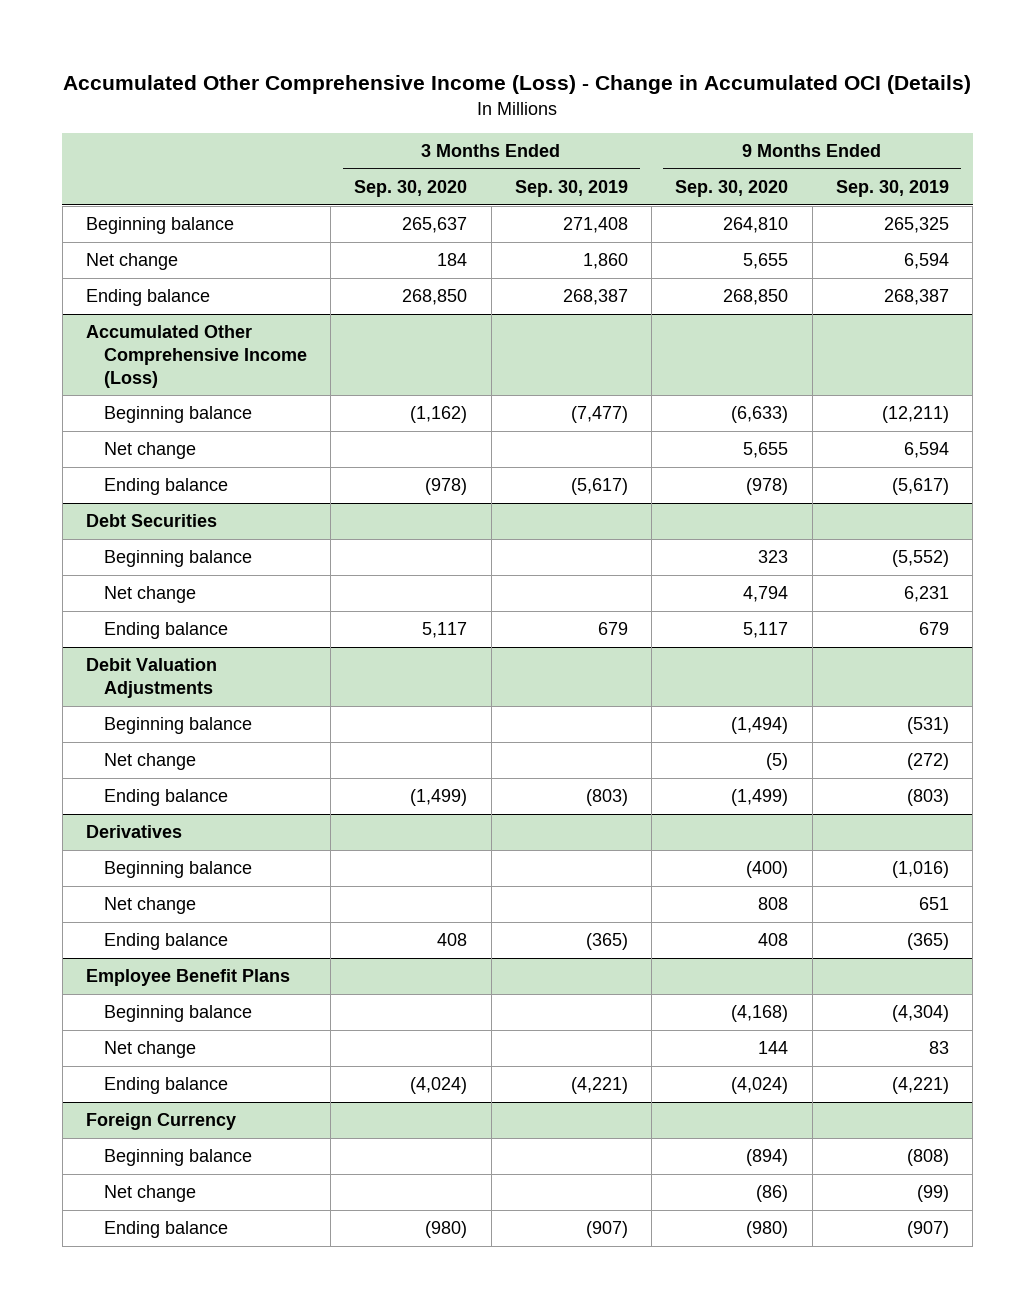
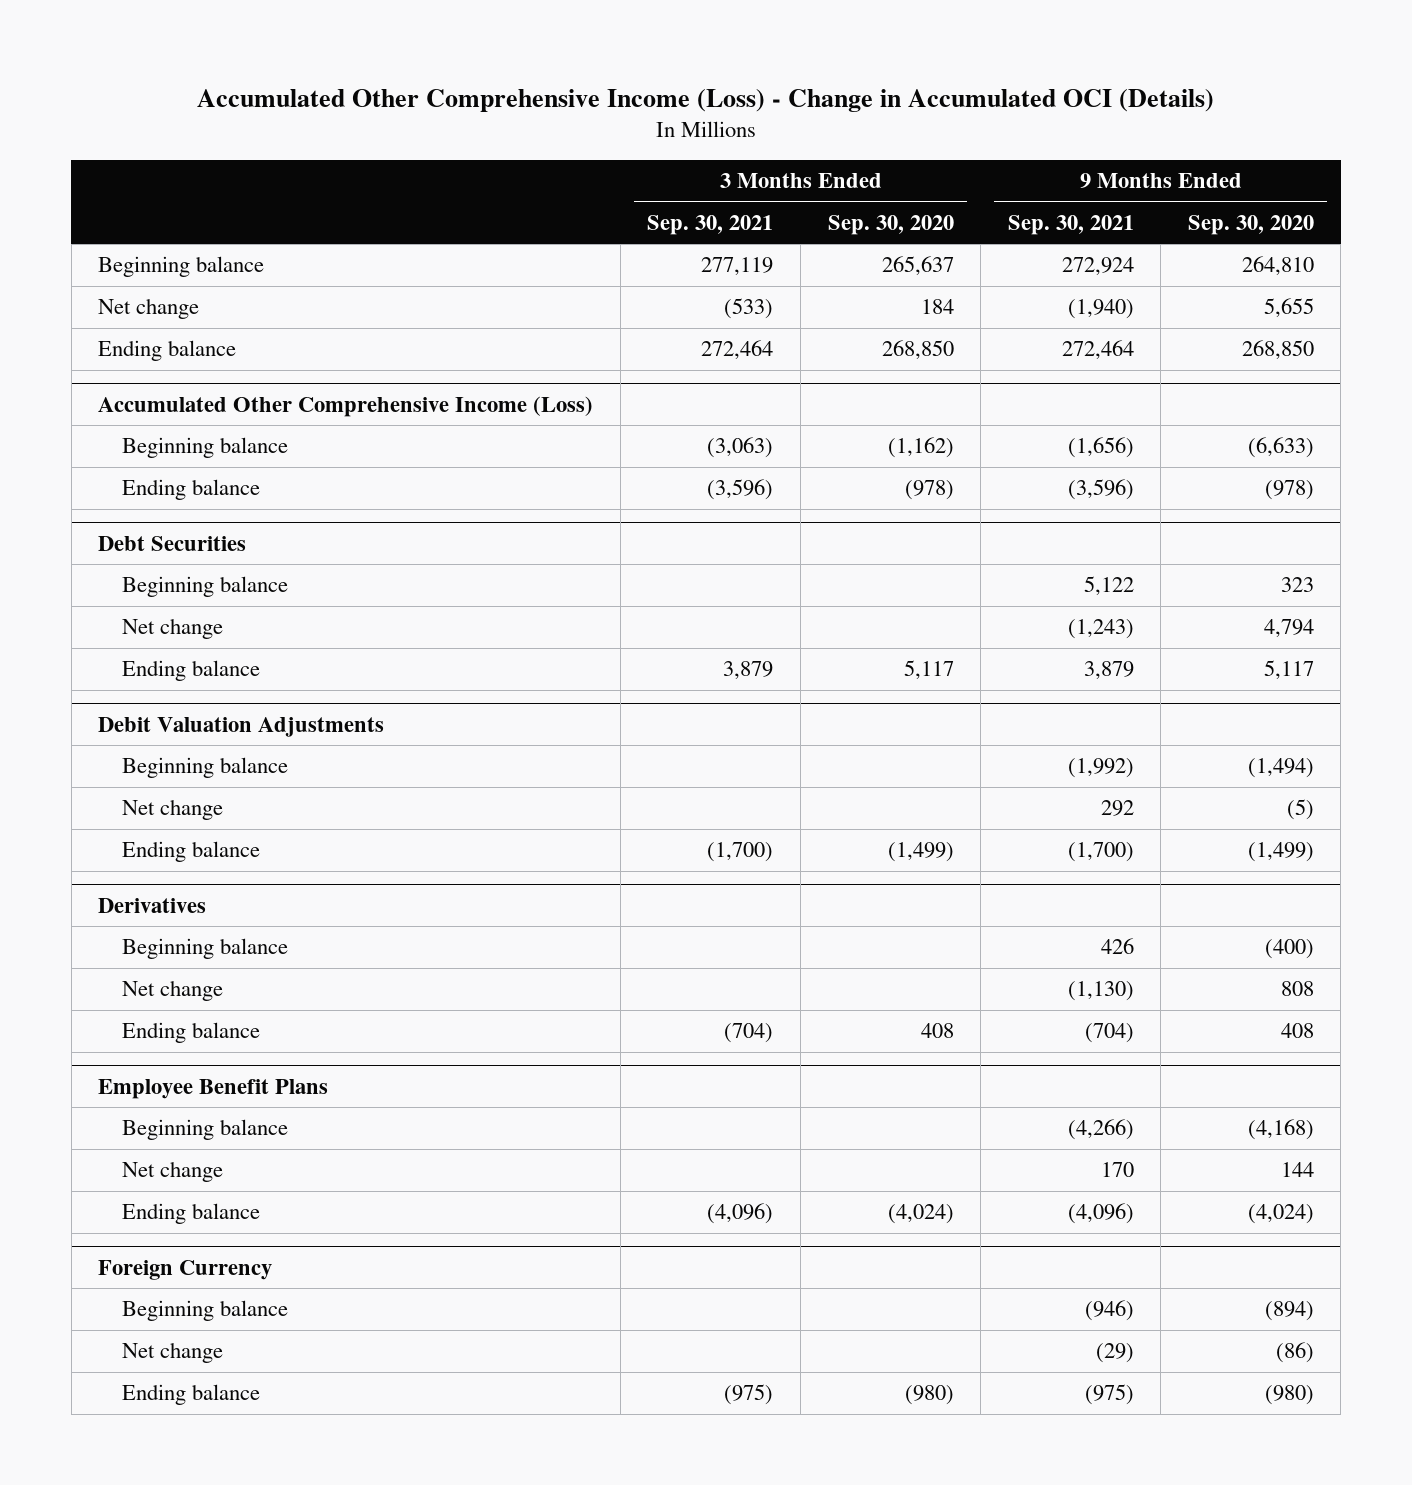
[514,179,628,197] Sep. 30, 2019 -> none
[835,179,949,197] Sep. 30, 2019 -> none
none -> [647,215,774,236] Sep. 30, 2021
none -> [1007,215,1134,236] Sep. 30, 2021
[104,442,197,460] Net change -> none

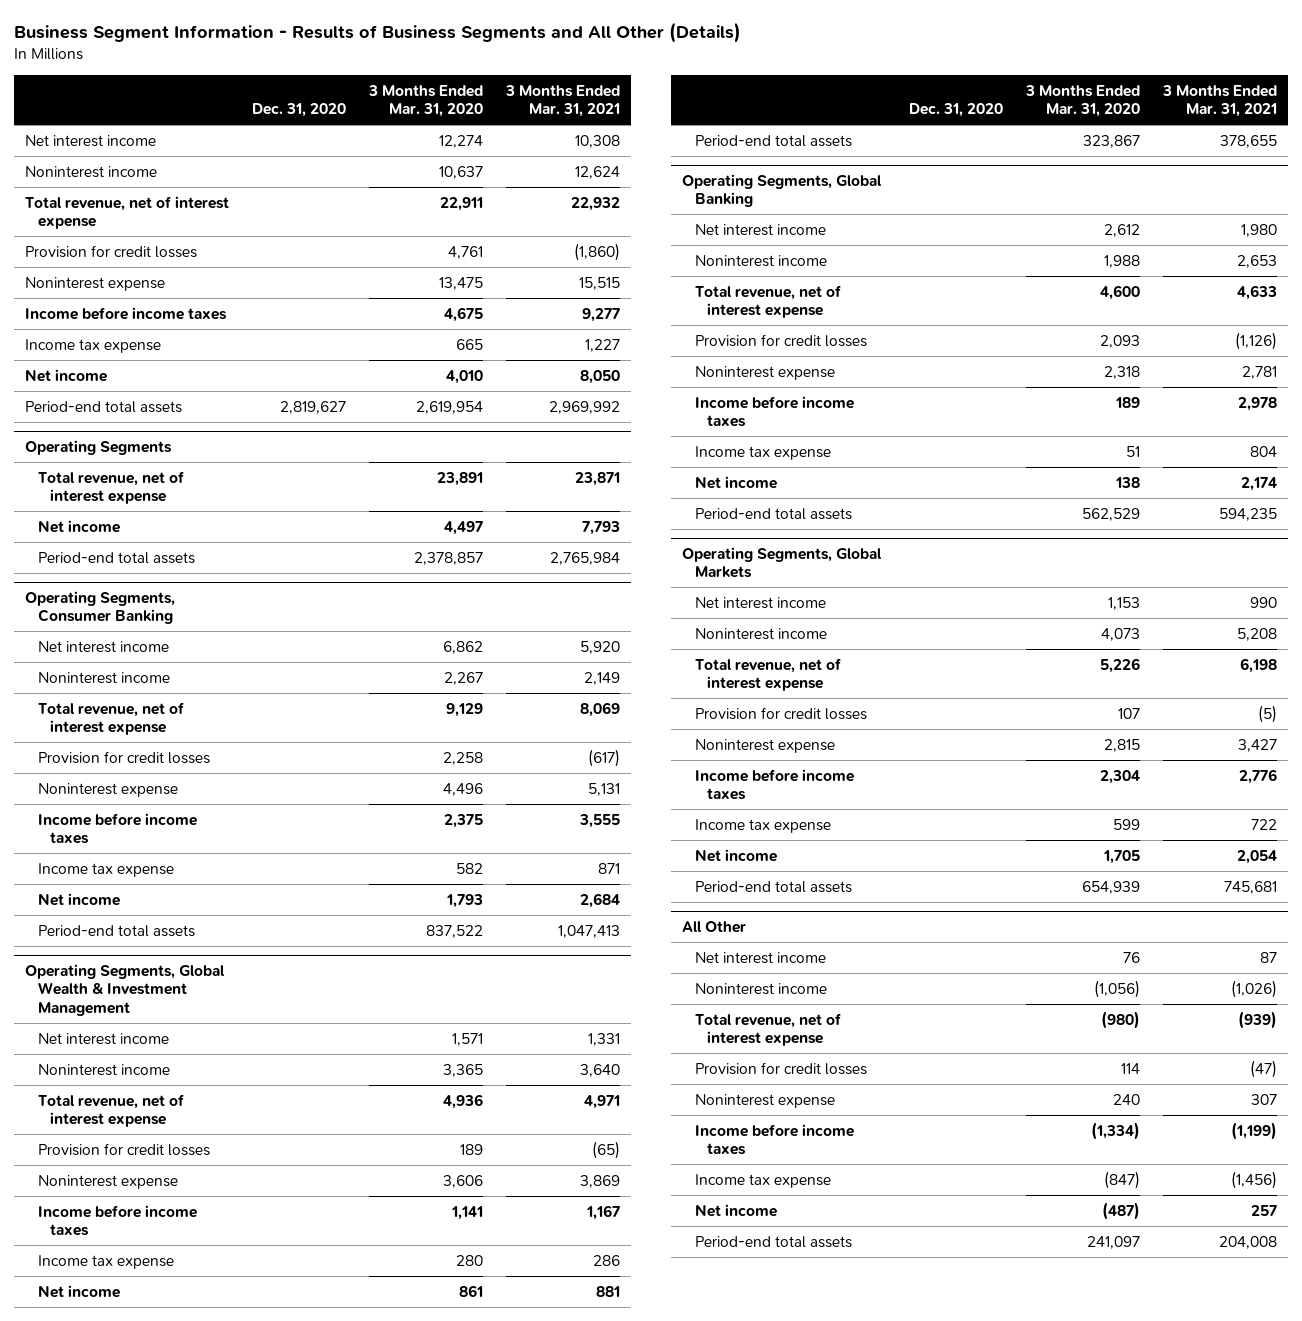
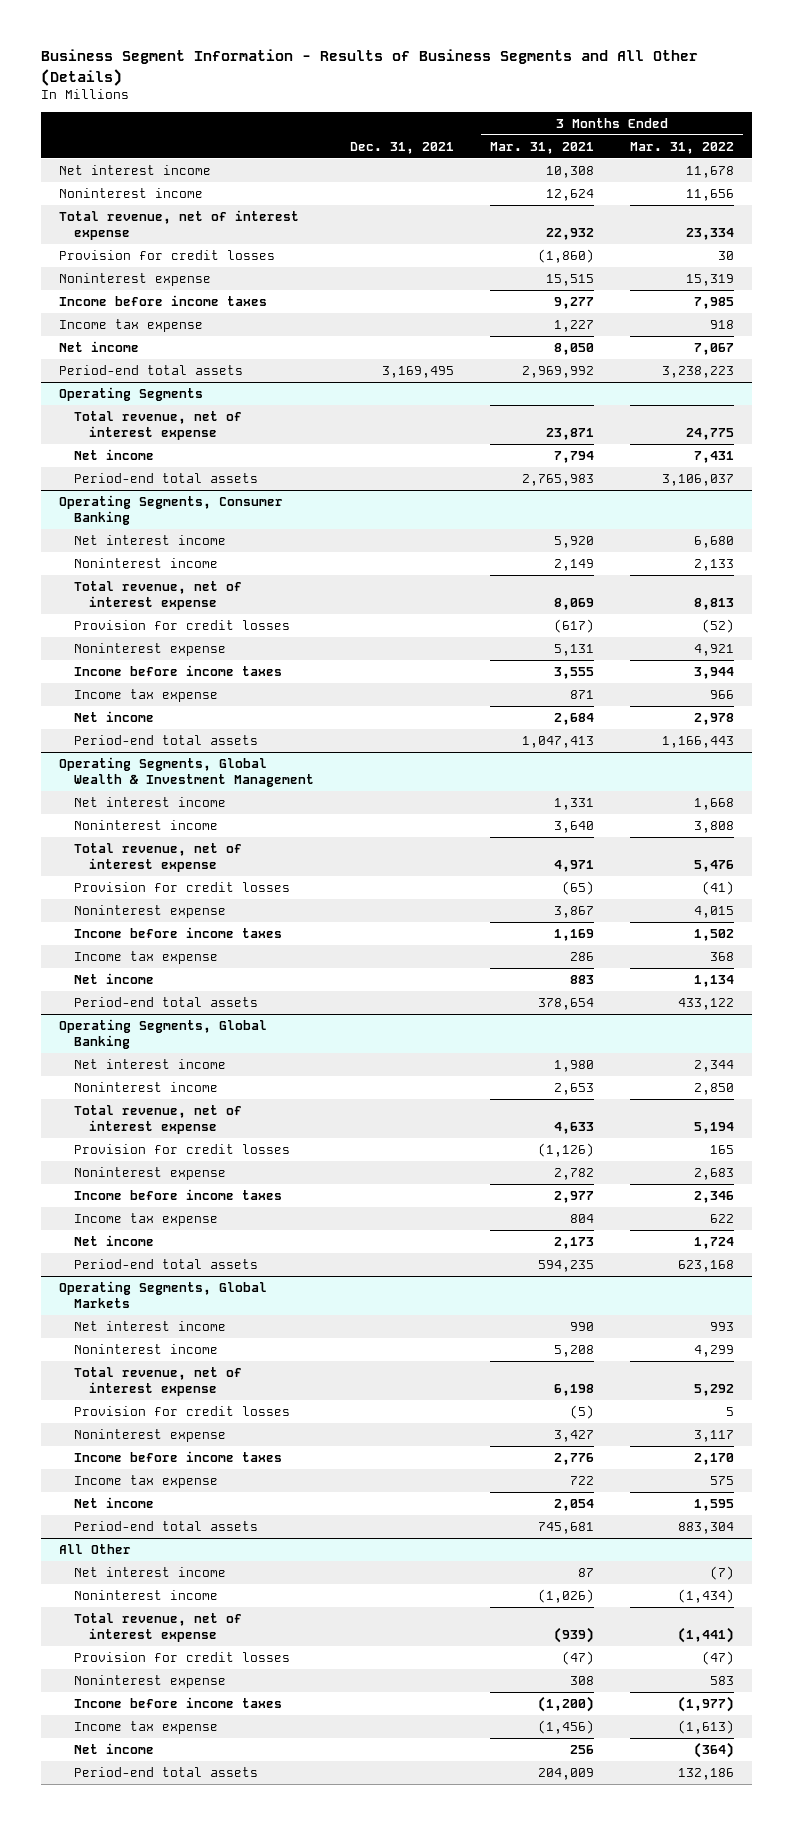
[252,103,347,118] Dec. 31, 2020 -> none
[367,84,483,118] 3 Months Ended Mar. 31, 2020 -> none
none -> [349,141,454,154] Dec. 31, 2021
none -> [630,141,735,154] Mar. 31, 2022
[581,520,620,535] 7,793 -> [554,450,595,463] 7,794
[549,551,620,565] 2,765,984 -> [522,473,595,486] 2,765,983
[579,1174,620,1188] 3,869 -> [554,905,595,918] 3,867
[585,1204,620,1220] 1,167 -> [554,928,595,941] 1,169
[595,1285,620,1297] 881 -> [570,974,595,984] 883
[1219,134,1277,148] 378,655 -> [538,997,595,1010] 378,654
[1241,365,1277,379] 2,781 -> [554,1167,595,1180] 2,782
[1237,396,1277,411] 2,978 -> [554,1190,595,1203] 2,977
[1240,476,1277,491] 2,174 -> [554,1236,595,1249] 2,173
[1250,1093,1277,1105] 307 -> [570,1675,595,1685] 308
[1230,1121,1277,1140] (1,199) -> [538,1695,595,1712] (1,200)
[1250,1204,1277,1216] 257 -> [570,1744,595,1754] 256
[1218,1235,1277,1249] 204,008 -> [538,1767,595,1780] 204,009

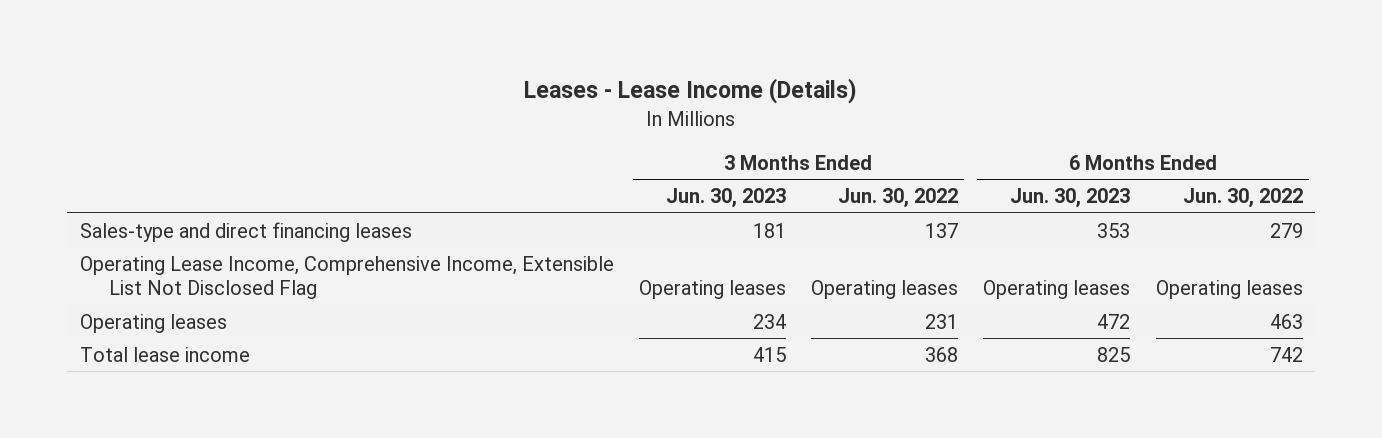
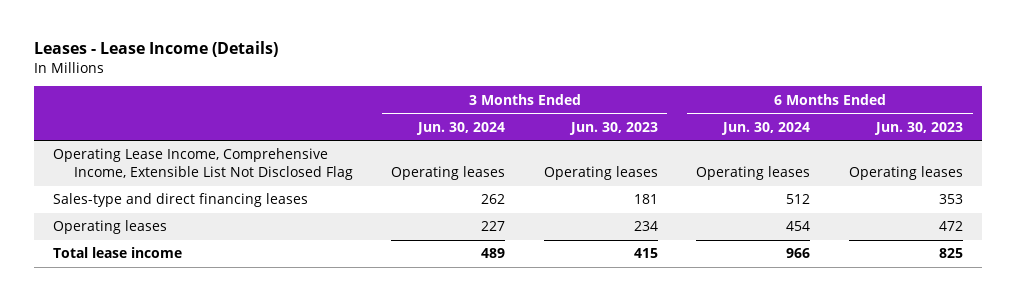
[838,188,959,209] Jun. 30, 2022 -> none
[1182,188,1303,209] Jun. 30, 2022 -> none
none -> [416,121,506,135] Jun. 30, 2024
none -> [721,121,811,135] Jun. 30, 2024
[79,221,412,242] Sales-type and direct financing leases -> [52,193,308,208] Sales-type and direct financing leases

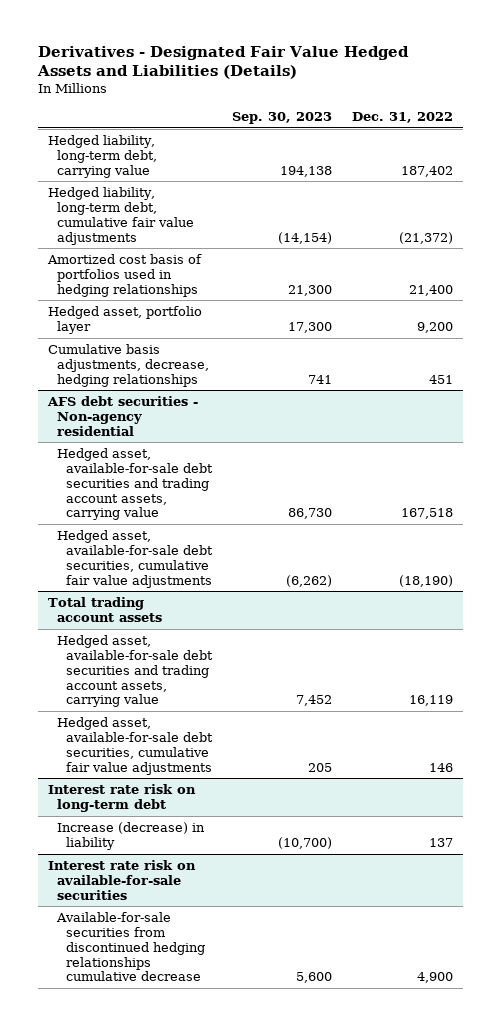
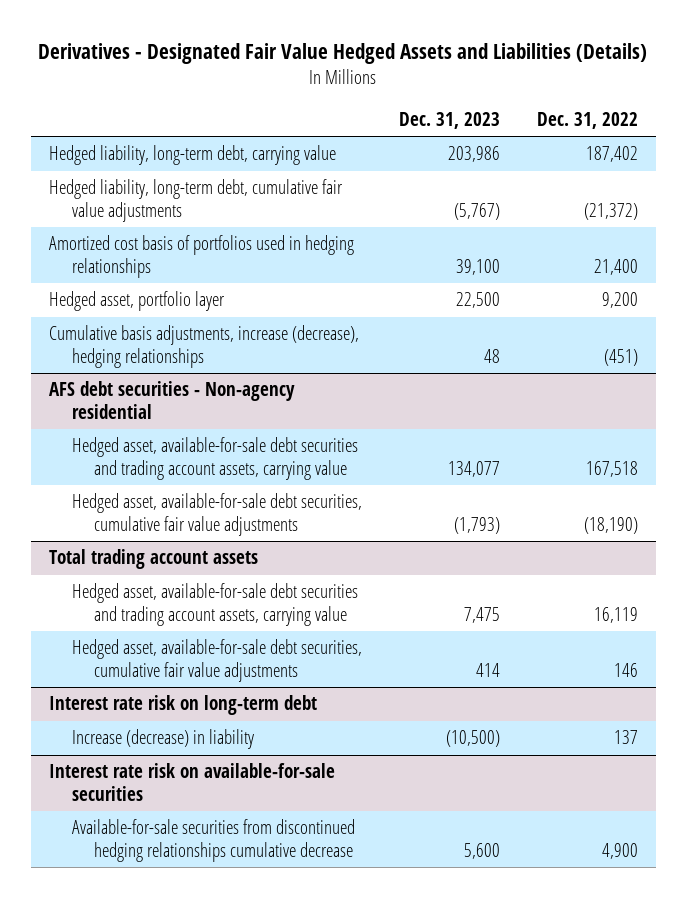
[231,112,332,125] Sep. 30, 2023 -> none
none -> [398,111,500,129] Dec. 31, 2023
[47,343,209,387] Cumulative basis adjustments, decrease, hedging relationships -> [49,325,360,368] Cumulative basis adjustments, increase (decrease), hedging relationships
[428,374,453,384] 451 -> [603,348,638,366] (451)

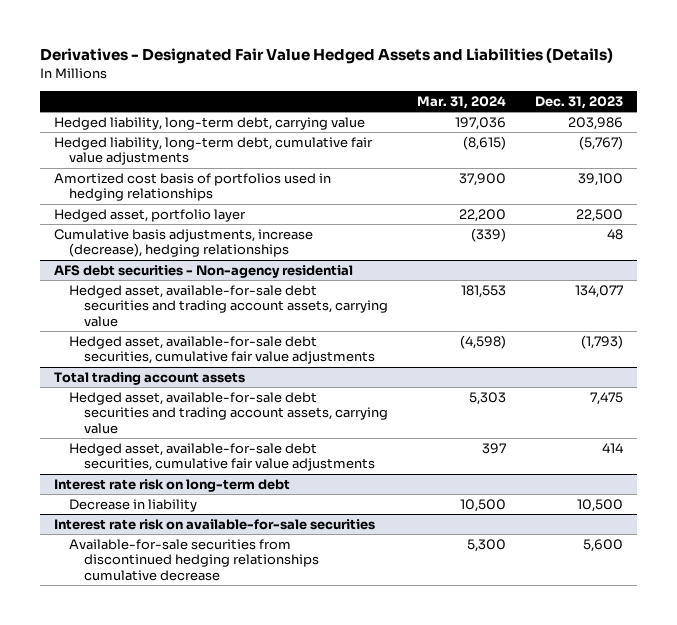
[536,111,638,129] Dec. 31, 2022 -> none
none -> [416,95,506,109] Mar. 31, 2024
[71,729,254,750] Increase (decrease) in liability -> [69,498,198,512] Decrease in liability
[445,730,500,748] (10,500) -> [576,498,623,512] 10,500

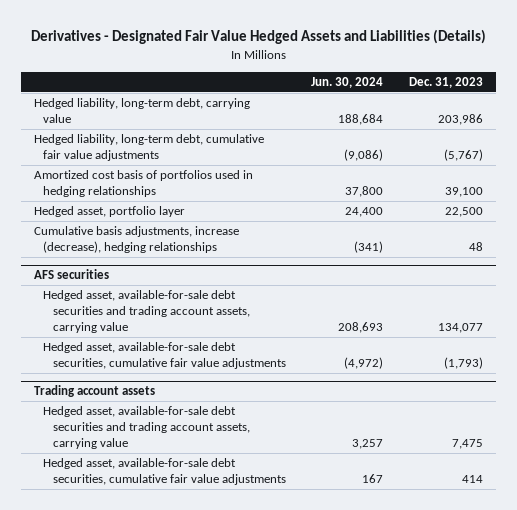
[416,95,506,109] Mar. 31, 2024 -> none
none -> [311,77,384,89] Jun. 30, 2024
[54,264,354,278] AFS debt securities - Non-agency residential -> [34,269,110,280] AFS securities
[54,371,246,385] Total trading account assets -> [34,385,156,398] Trading account assets
[54,478,291,492] Interest rate risk on long-term debt -> none
[69,498,198,512] Decrease in liability -> none
[54,518,376,530] Interest rate risk on available-for-sale securities -> none
[69,538,320,581] Available-for-sale securities from discontinued hedging relationships cumulative decrease -> none

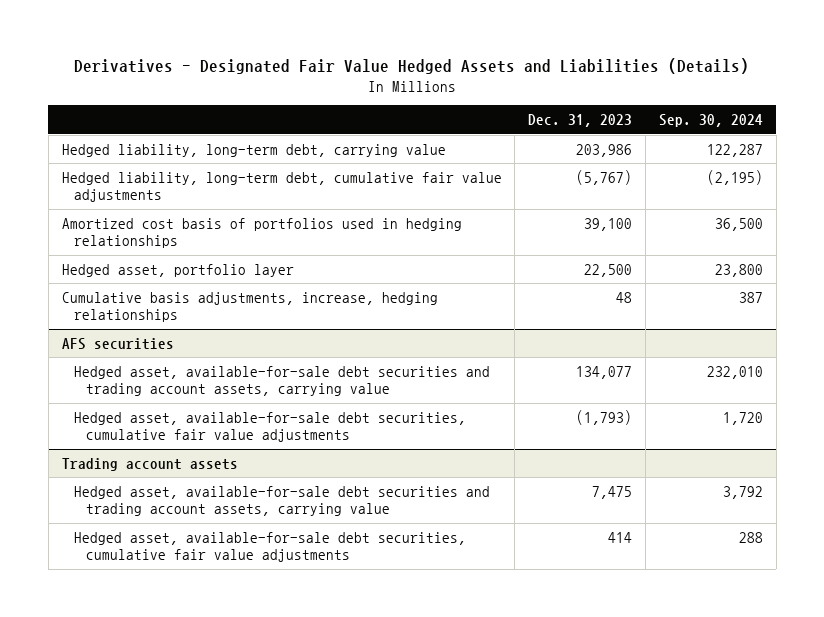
[311,77,384,89] Jun. 30, 2024 -> none
none -> [658,114,763,128] Sep. 30, 2024
[34,226,240,254] Cumulative basis adjustments, increase (decrease), hedging relationships -> [61,291,438,323] Cumulative basis adjustments, increase, hedging relationships

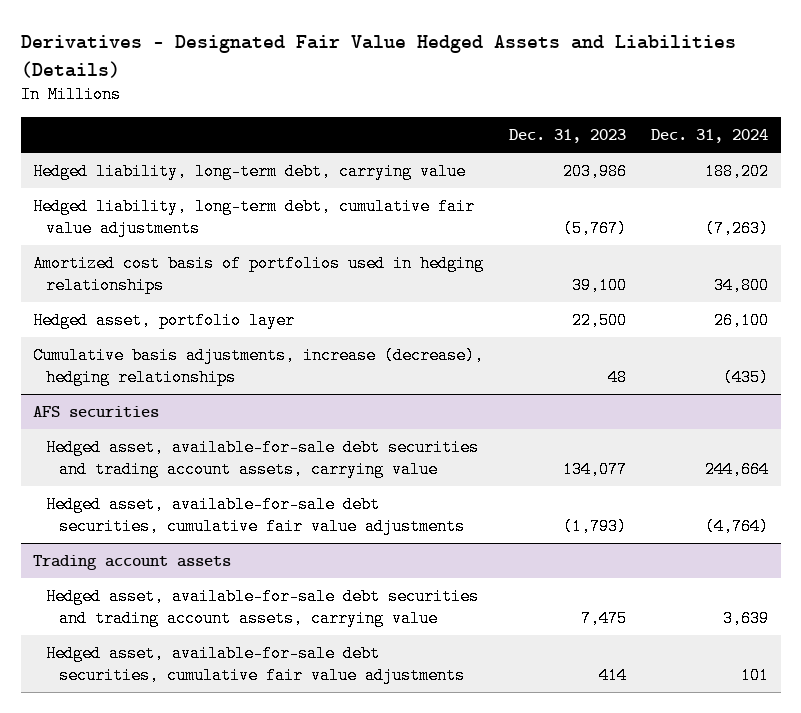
[658,114,763,128] Sep. 30, 2024 -> none
none -> [650,128,768,143] Dec. 31, 2024
[61,291,438,323] Cumulative basis adjustments, increase, hedging relationships -> [33,346,485,387] Cumulative basis adjustments, increase (decrease), hedging relationships

